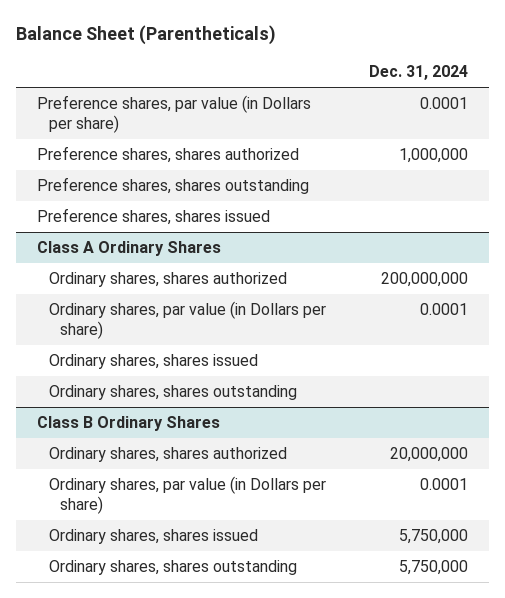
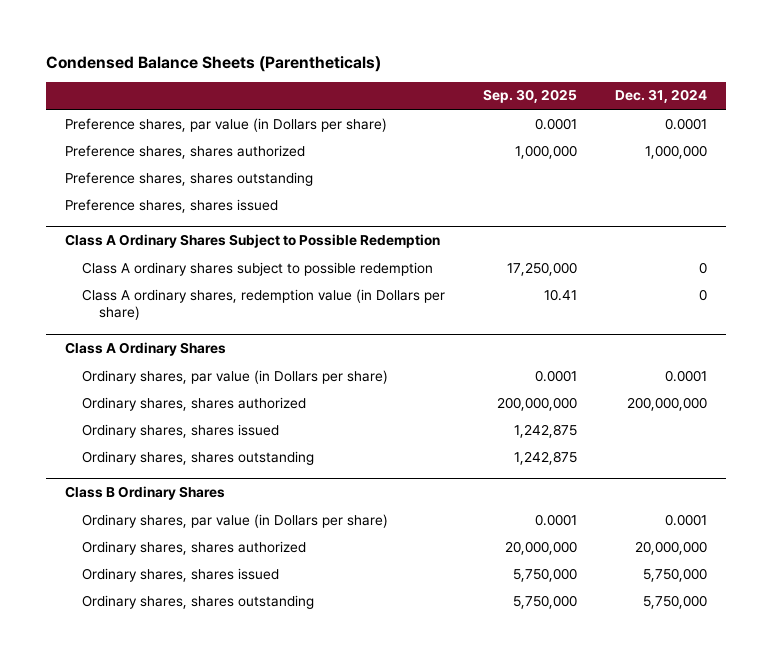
[15,25,276,46] Balance Sheet (Parentheticals) -> [45,55,381,72] Condensed Balance Sheets (Parentheticals)
none -> [482,89,577,104] Sep. 30, 2025
none -> [64,234,440,249] Class A Ordinary Shares Subject to Possible Redemption
none -> [81,261,433,276] Class A ordinary shares subject to possible redemption
none -> [81,288,445,321] Class A ordinary shares, redemption value (in Dollars per share)
[48,271,287,287] Ordinary shares, shares authorized -> [81,396,306,411] Ordinary shares, shares authorized
[48,446,287,462] Ordinary shares, shares authorized -> [81,540,306,555] Ordinary shares, shares authorized

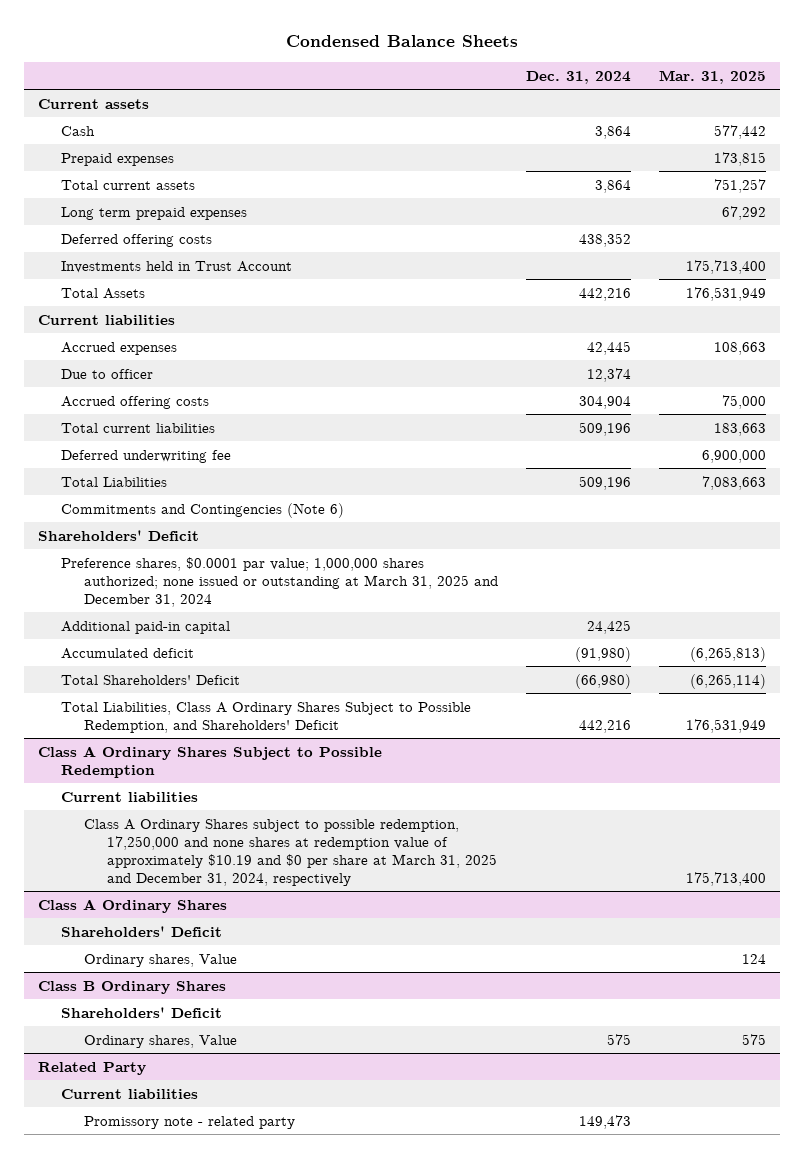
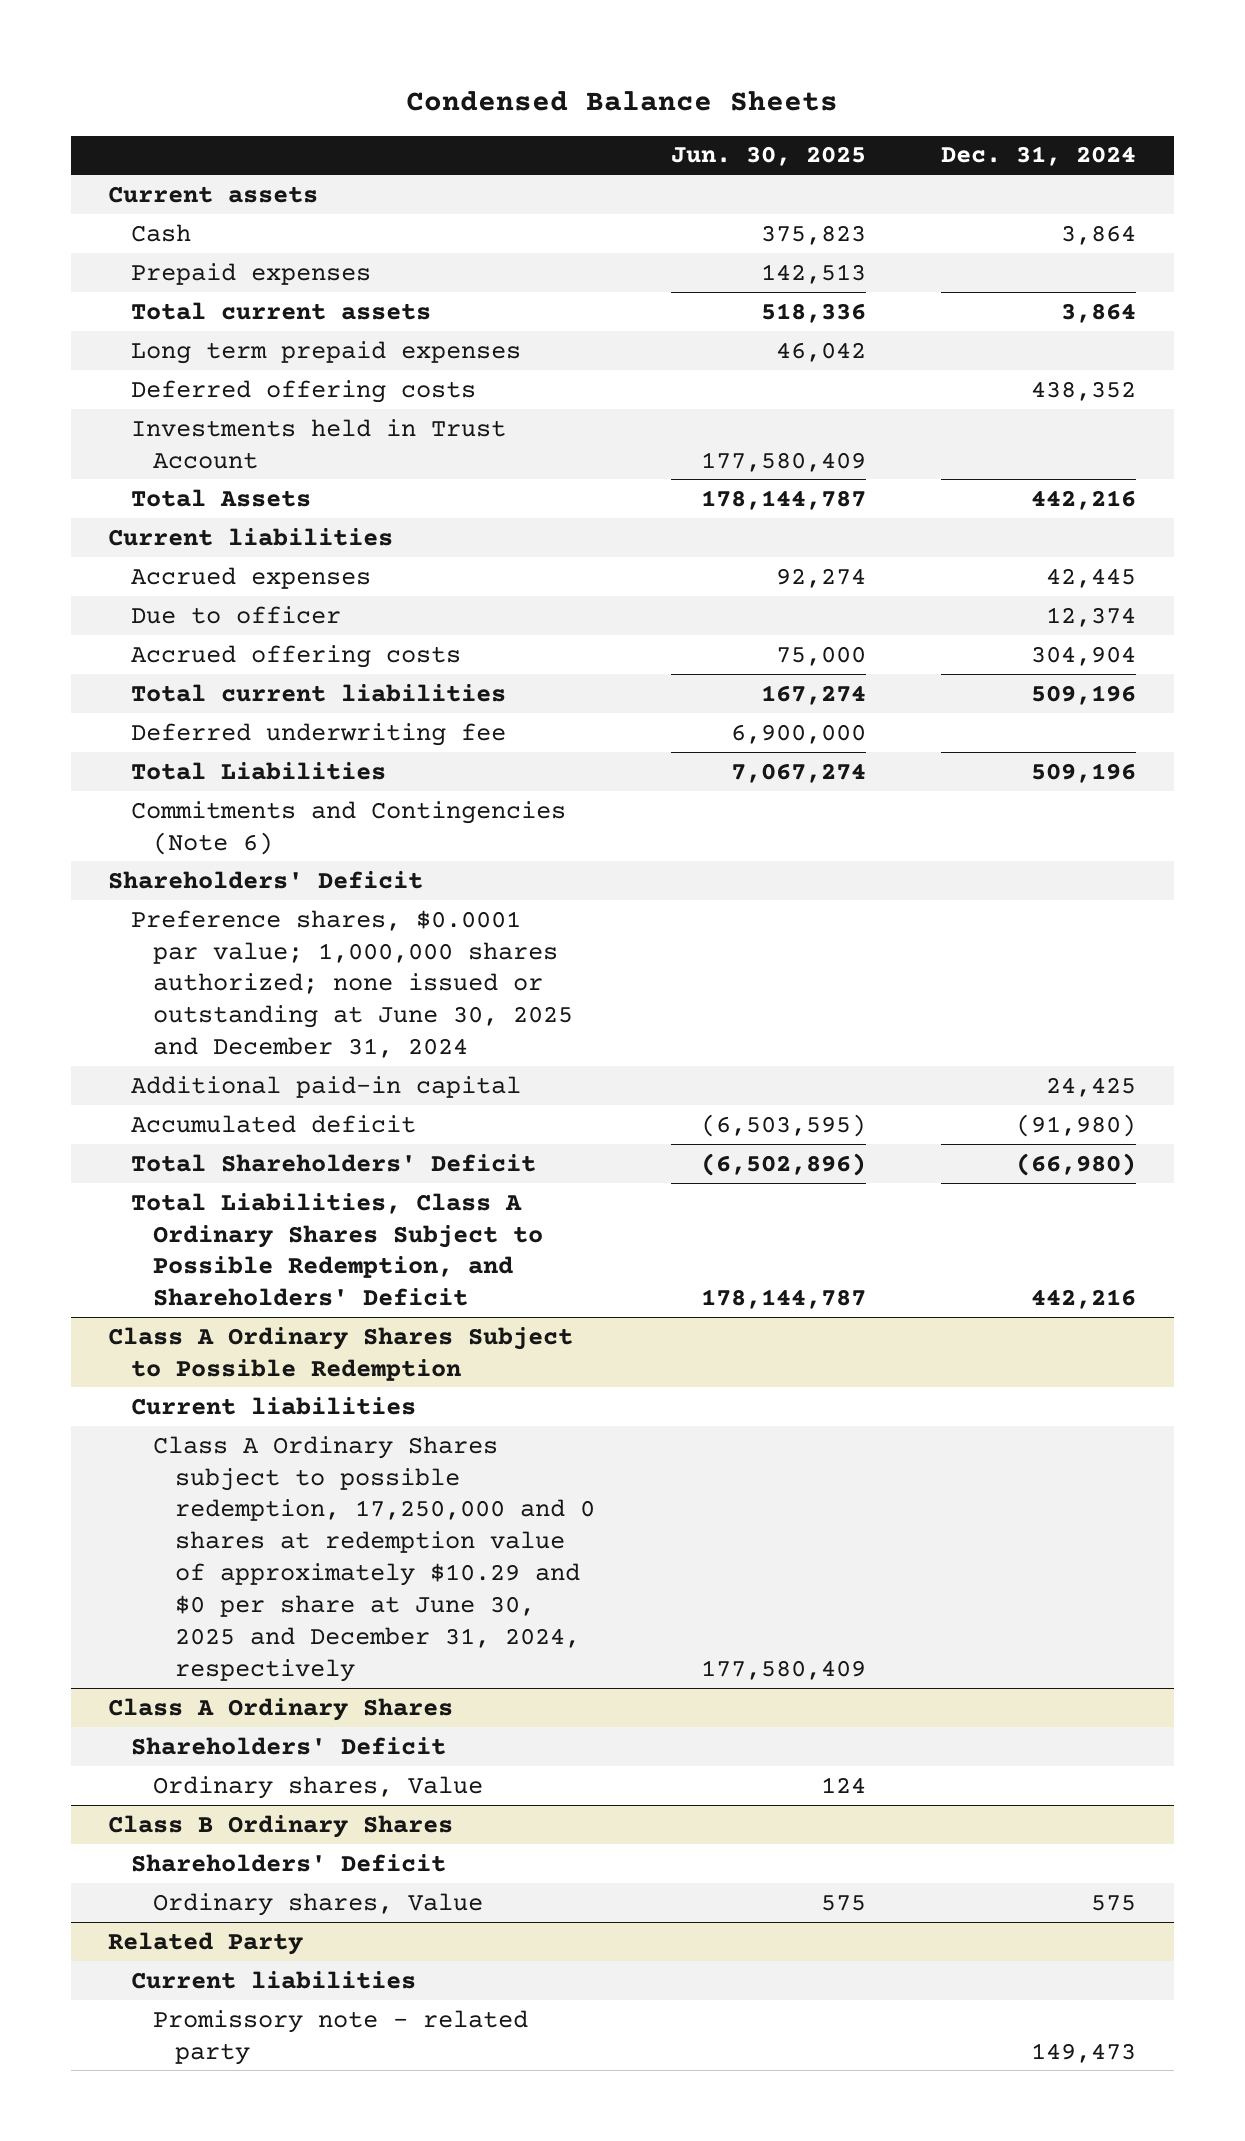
[658,69,766,84] Mar. 31, 2025 -> none
none -> [670,146,866,167] Jun. 30, 2025
[61,556,499,607] Preference shares, $0.0001 par value; 1,000,000 shares authorized; none issued or outstanding at March 31, 2025 and December 31, 2024 -> [130,909,573,1059] Preference shares, $0.0001 par value; 1,000,000 shares authorized; none issued or outstanding at June 30, 2025 and December 31, 2024
[84,818,498,886] Class A Ordinary Shares subject to possible redemption, 17,250,000 and none shares at redemption value of approximately $10.19 and $0 per share at March 31, 2025 and December 31, 2024, respectively -> [152,1435,596,1683] Class A Ordinary Shares subject to possible redemption, 17,250,000 and 0 shares at redemption value of approximately $10.29 and $0 per share at June 30, 2025 and December 31, 2024, respectively

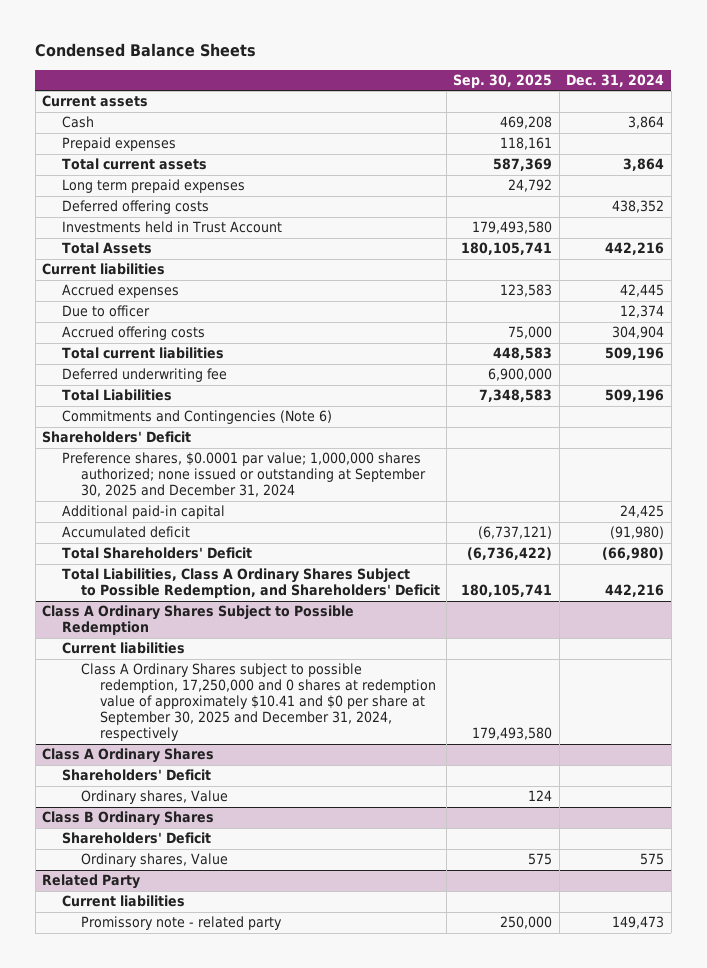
[670,146,866,167] Jun. 30, 2025 -> none
none -> [453,73,553,88] Sep. 30, 2025
[130,909,573,1059] Preference shares, $0.0001 par value; 1,000,000 shares authorized; none issued or outstanding at June 30, 2025 and December 31, 2024 -> [61,452,426,498] Preference shares, $0.0001 par value; 1,000,000 shares authorized; none issued or outstanding at September 30, 2025 and December 31, 2024
[152,1435,596,1683] Class A Ordinary Shares subject to possible redemption, 17,250,000 and 0 shares at redemption value of approximately $10.29 and $0 per share at June 30, 2025 and December 31, 2024, respectively -> [80,663,436,742] Class A Ordinary Shares subject to possible redemption, 17,250,000 and 0 shares at redemption value of approximately $10.41 and $0 per share at September 30, 2025 and December 31, 2024, respectively

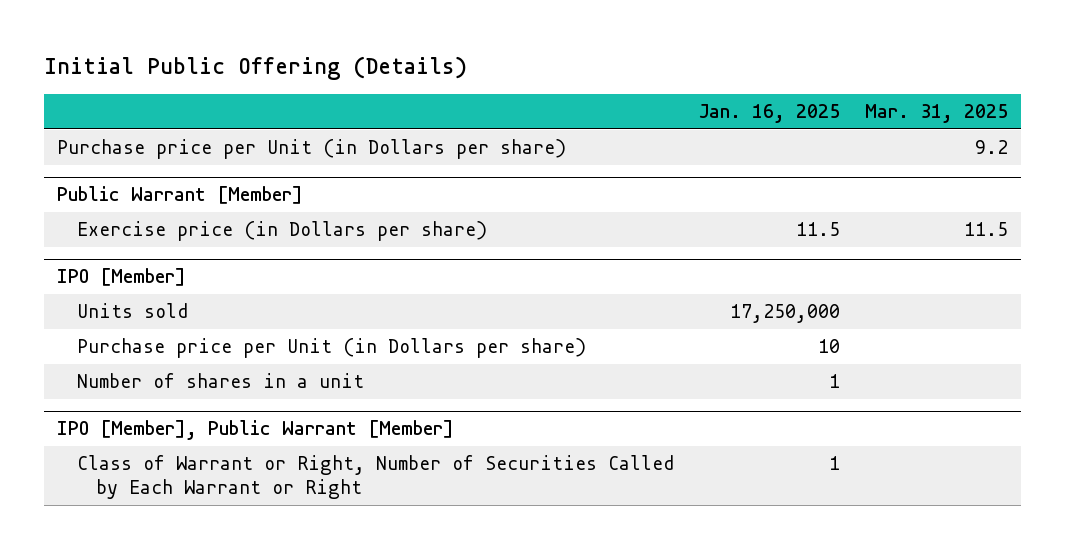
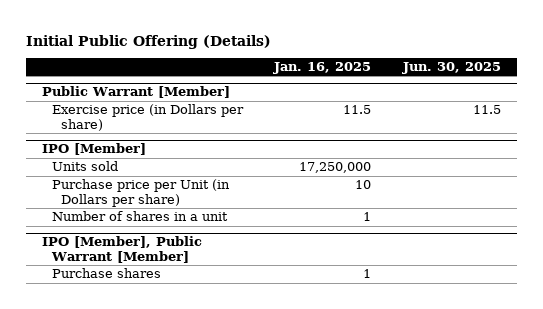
[864,103,1008,123] Mar. 31, 2025 -> none
none -> [401,62,501,75] Jun. 30, 2025
[56,139,566,160] Purchase price per Unit (in Dollars per share) -> none
[76,455,674,500] Class of Warrant or Right, Number of Securities Called by Each Warrant or Right -> [51,268,161,279] Purchase shares

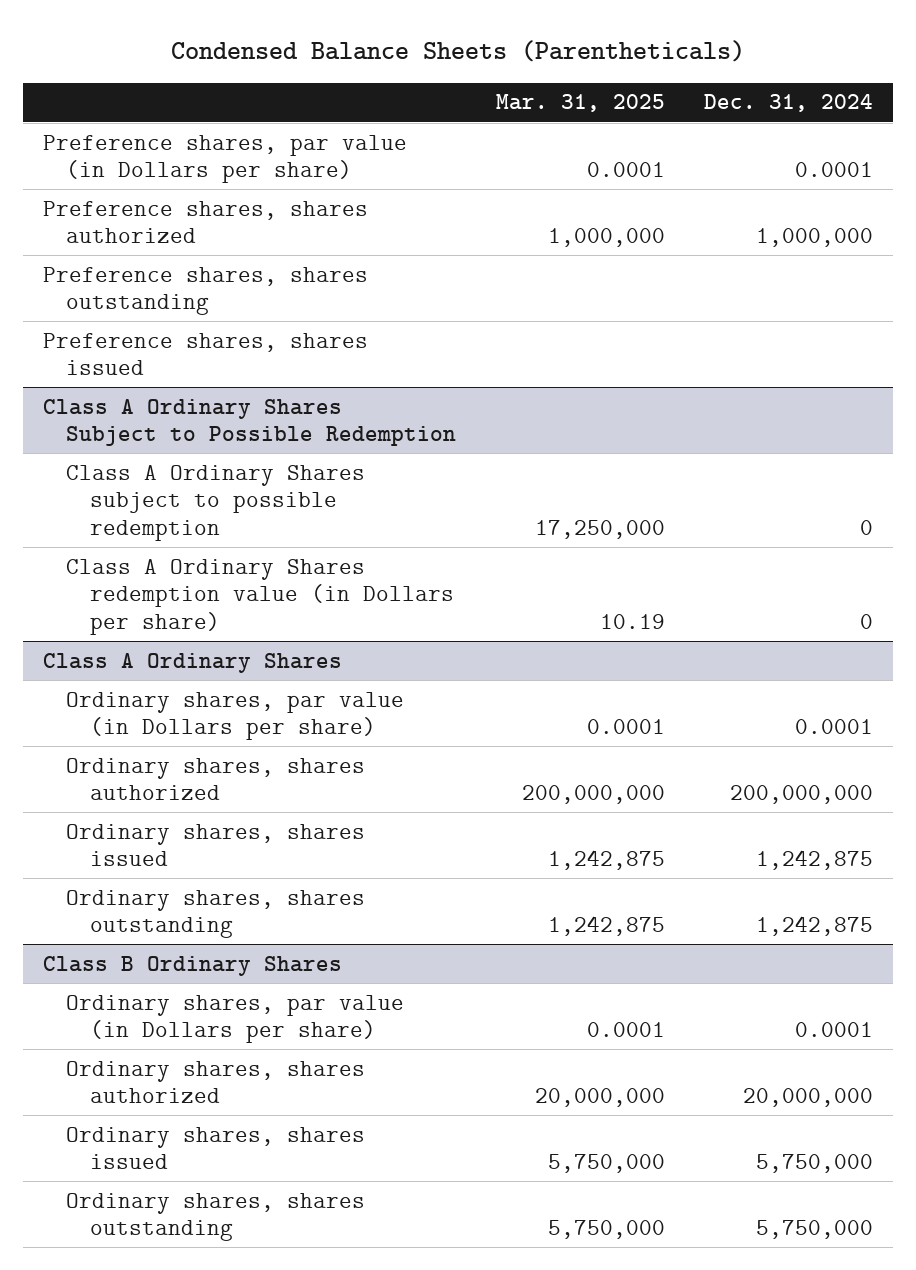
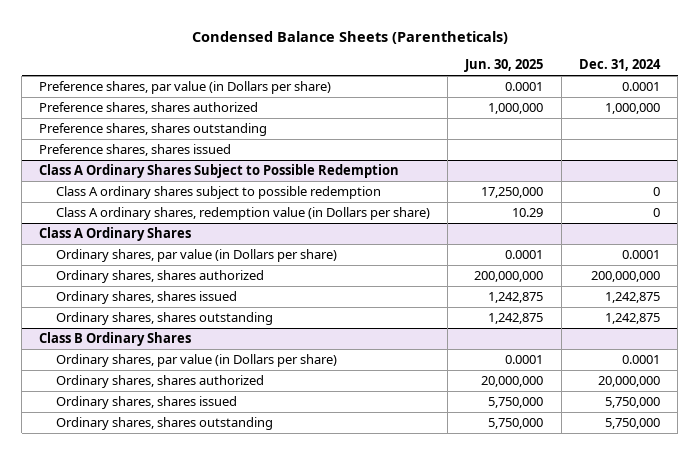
[495,94,665,113] Mar. 31, 2025 -> none
none -> [464,59,544,73] Jun. 30, 2025
[66,464,366,541] Class A Ordinary Shares subject to possible redemption -> [55,186,381,200] Class A ordinary shares subject to possible redemption
[66,558,454,635] Class A Ordinary Shares redemption value (in Dollars per share) -> [55,207,430,221] Class A ordinary shares, redemption value (in Dollars per share)

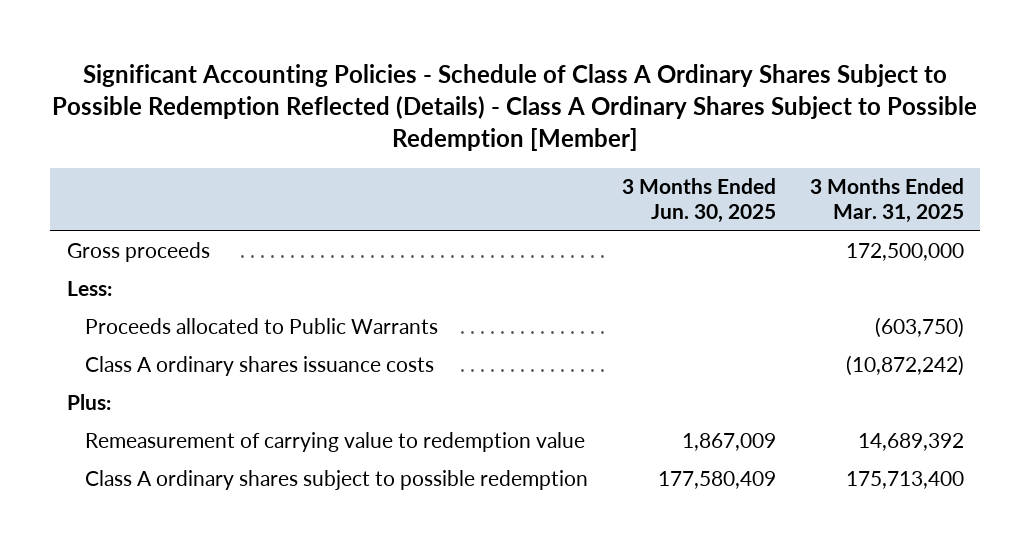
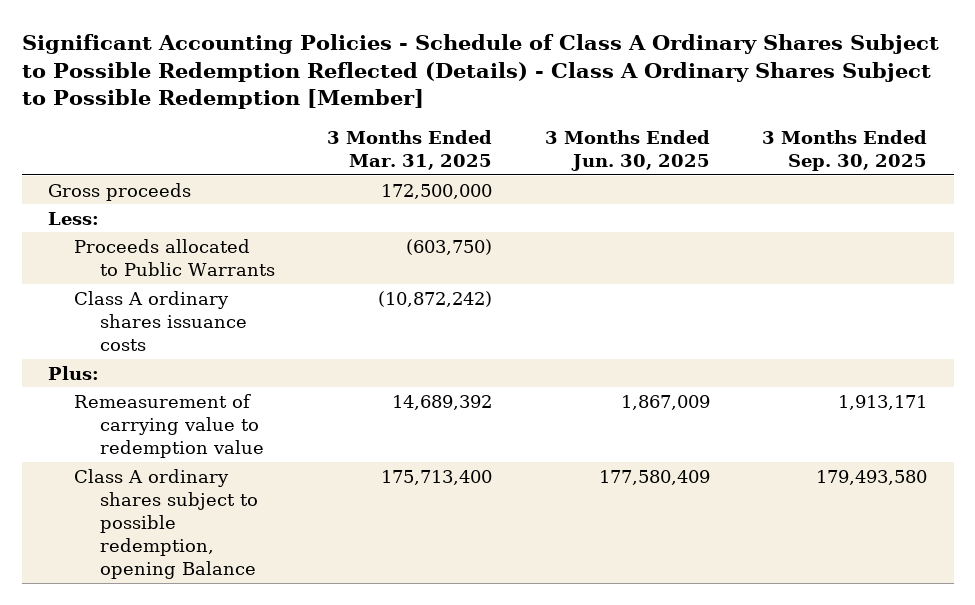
none -> [762,130,928,172] 3 Months Ended Sep. 30, 2025
[84,470,588,491] Class A ordinary shares subject to possible redemption -> [73,468,258,580] Class A ordinary shares subject to possible redemption, opening Balance

